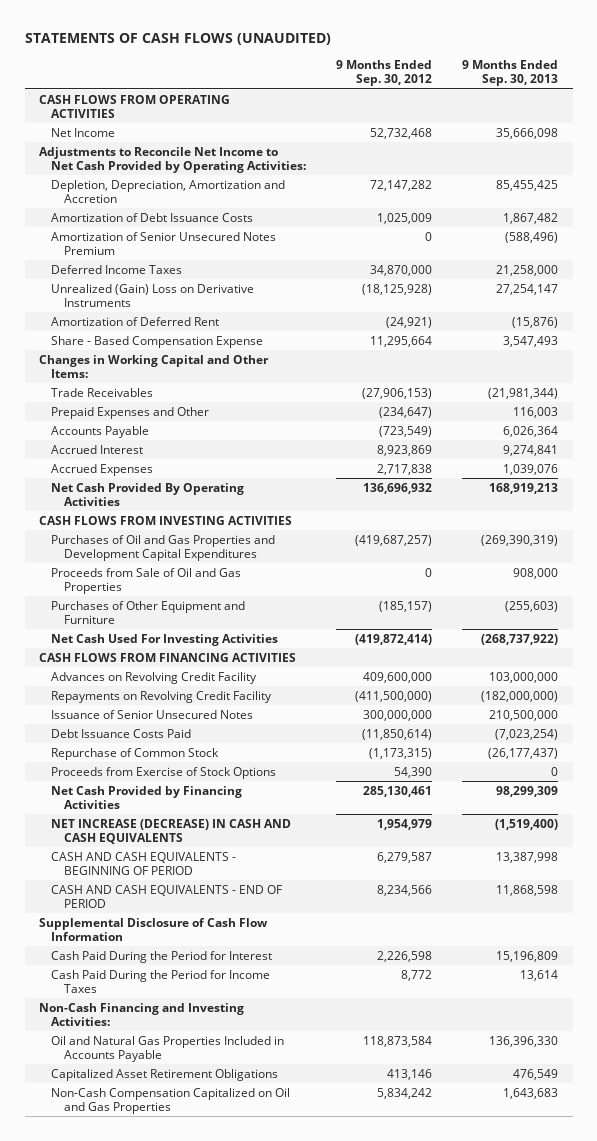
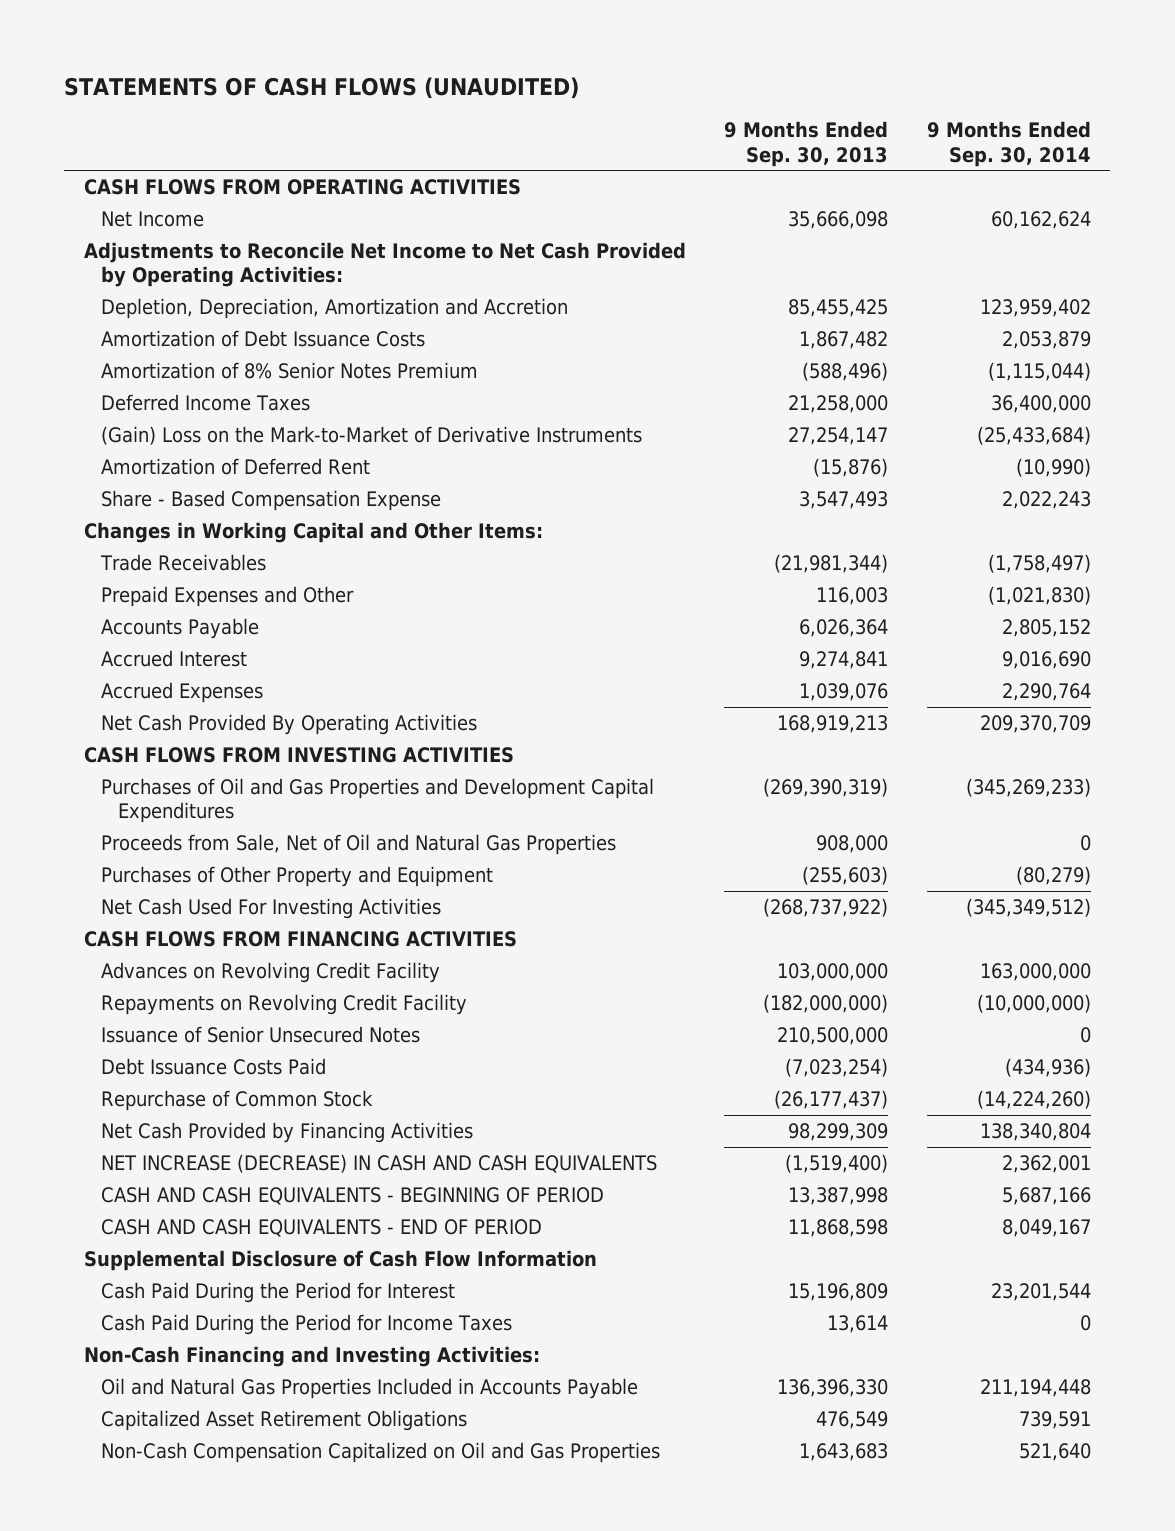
[336,60,433,87] 9 Months Ended Sep. 30, 2012 -> none
none -> [926,121,1091,167] 9 Months Ended Sep. 30, 2014
[51,231,277,255] Amortization of Senior Unsecured Notes Premium -> [100,362,478,380] Amortization of 8% Senior Notes Premium
[51,283,255,307] Unrealized (Gain) Loss on Derivative Instruments -> [100,426,642,446] (Gain) Loss on the Mark-to-Market of Derivative Instruments
[51,567,242,594] Proceeds from Sale of Oil and Gas Properties -> [100,834,616,856] Proceeds from Sale, Net of Oil and Natural Gas Properties
[51,600,246,624] Purchases of Other Equipment and Furniture -> [100,866,493,888] Purchases of Other Property and Equipment
[51,766,277,779] Proceeds from Exercise of Stock Options -> none

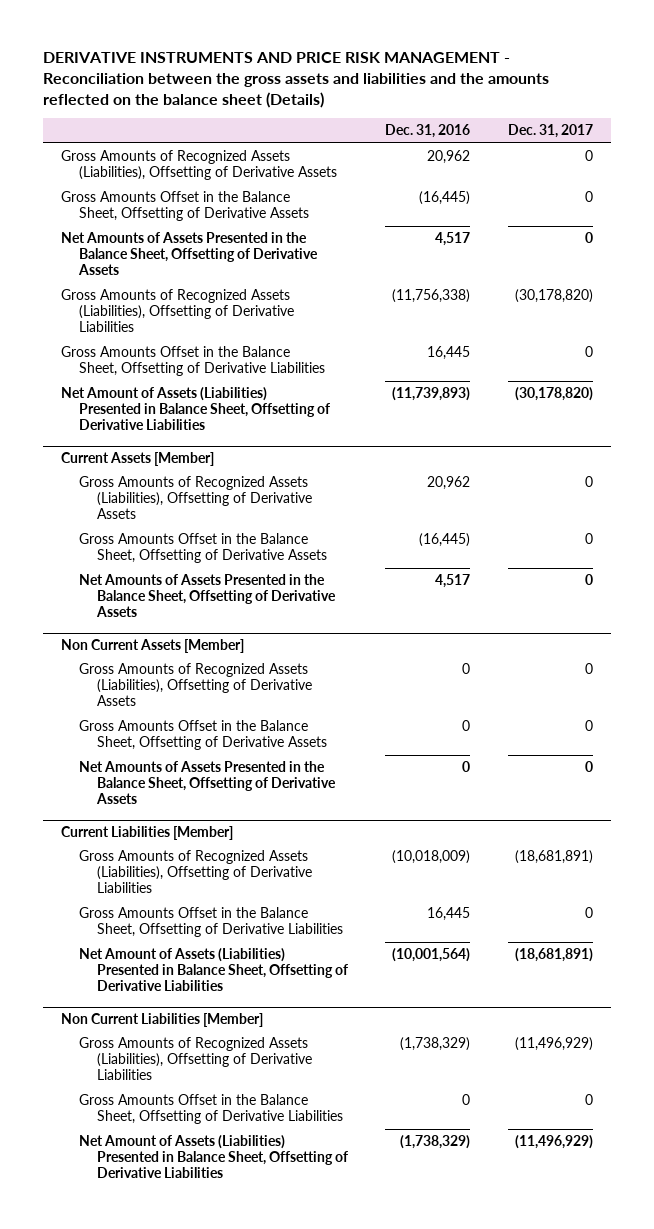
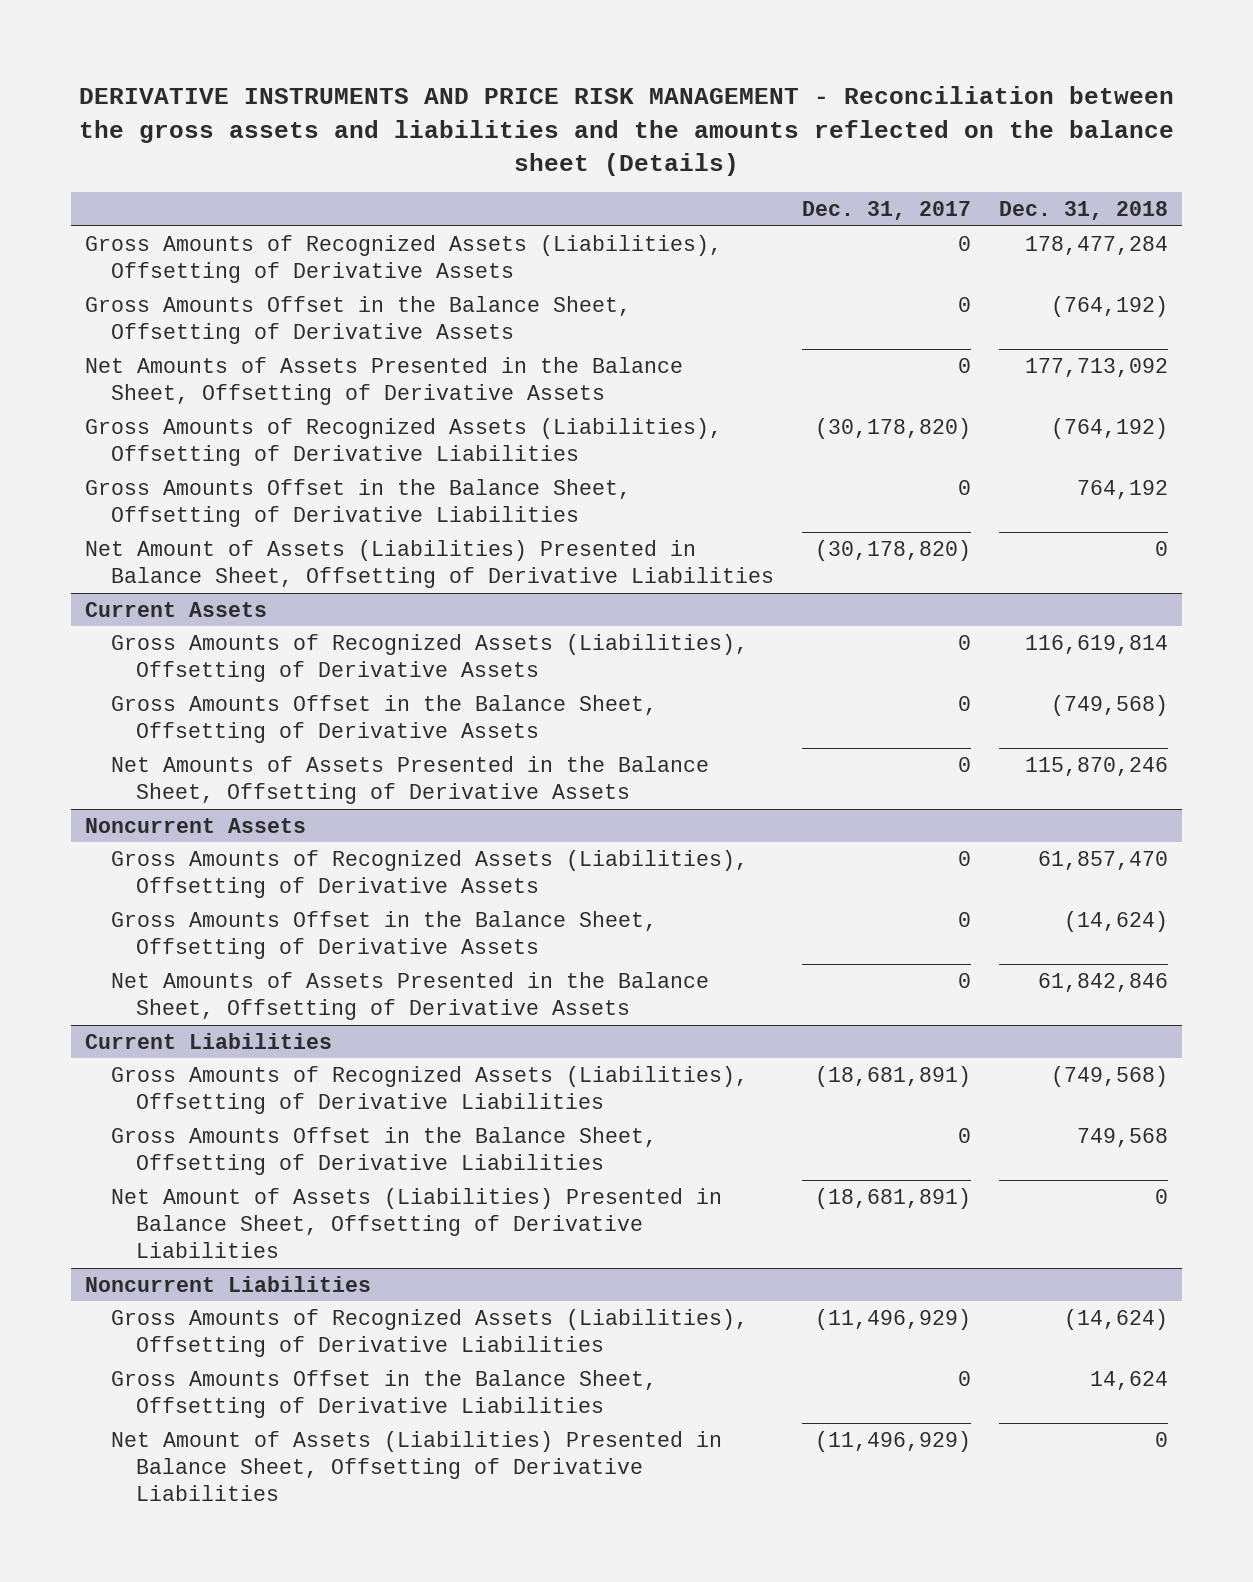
[385,124,471,139] Dec. 31, 2016 -> none
none -> [999,201,1169,221] Dec. 31, 2018
[61,452,215,467] Current Assets [Member] -> [84,601,267,617] Current Assets
[61,639,245,654] Non Current Assets [Member] -> [84,817,306,833] Noncurrent Assets
[61,826,234,841] Current Liabilities [Member] -> [84,1032,332,1049] Current Liabilities
[61,1013,264,1028] Non Current Liabilities [Member] -> [84,1275,371,1292] Noncurrent Liabilities

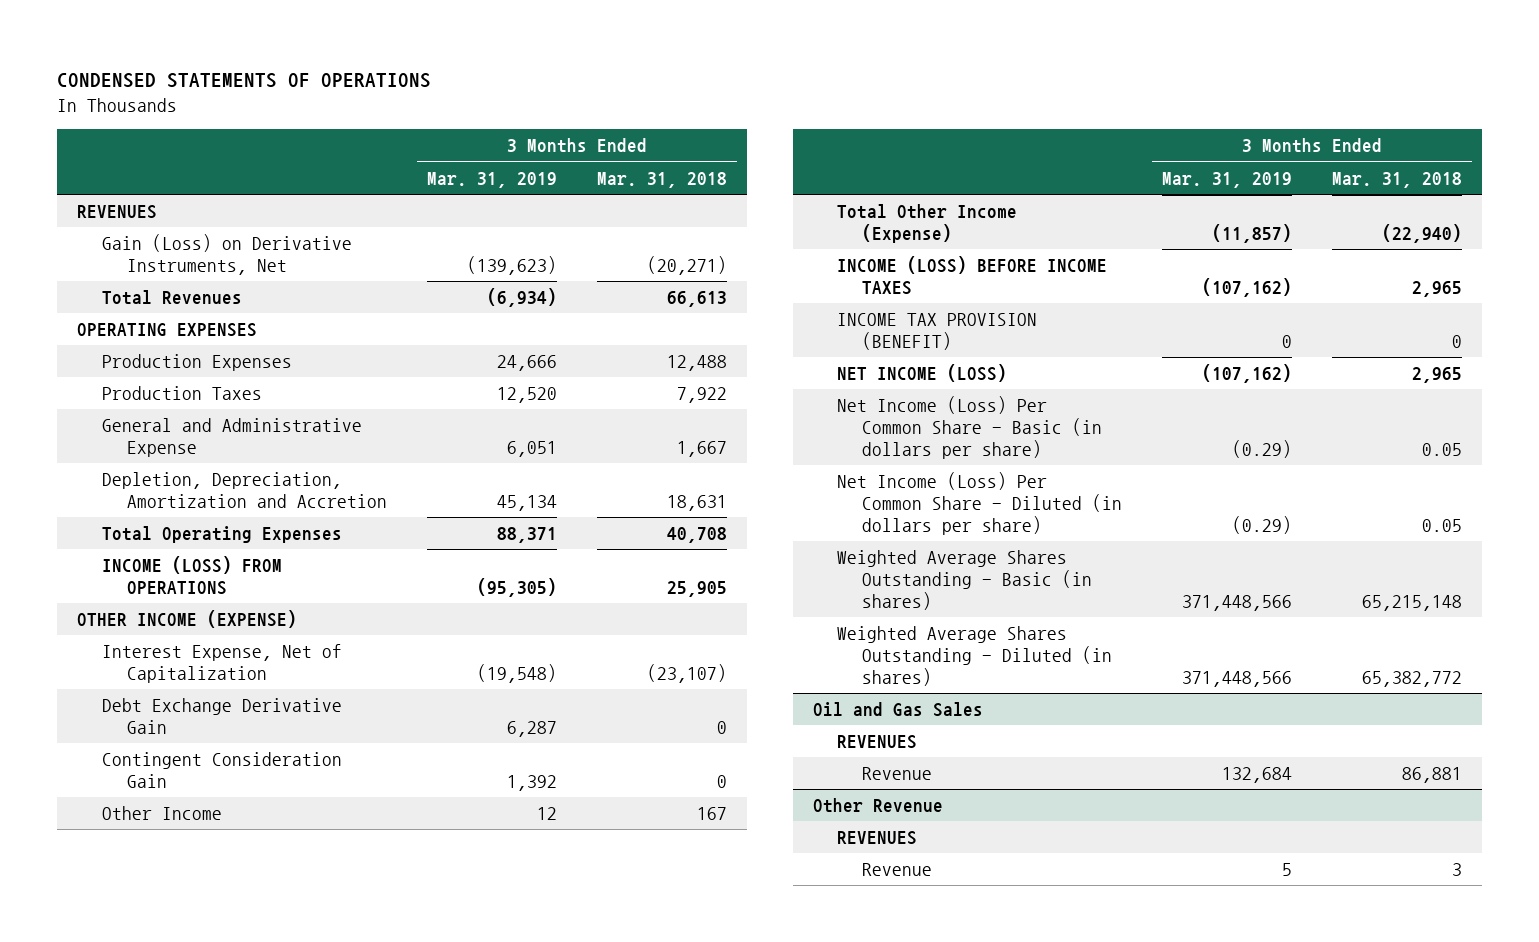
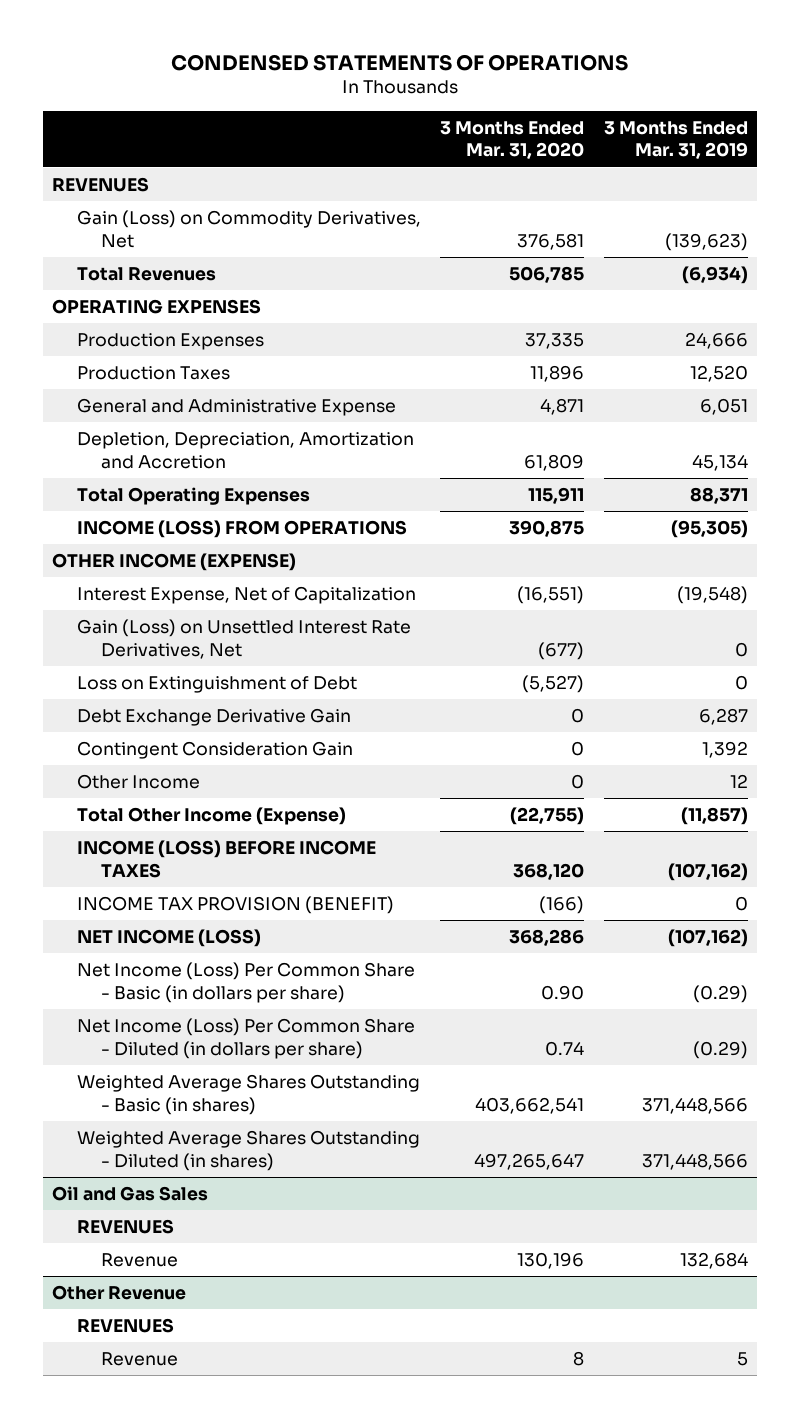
[596,171,727,188] Mar. 31, 2018 -> none
none -> [440,120,585,160] 3 Months Ended Mar. 31, 2020
[101,234,352,276] Gain (Loss) on Derivative Instruments, Net -> [76,209,421,248] Gain (Loss) on Commodity Derivatives, Net
none -> [76,618,411,659] Gain (Loss) on Unsettled Interest Rate Derivatives, Net
none -> [76,675,357,693] Loss on Extinguishment of Debt

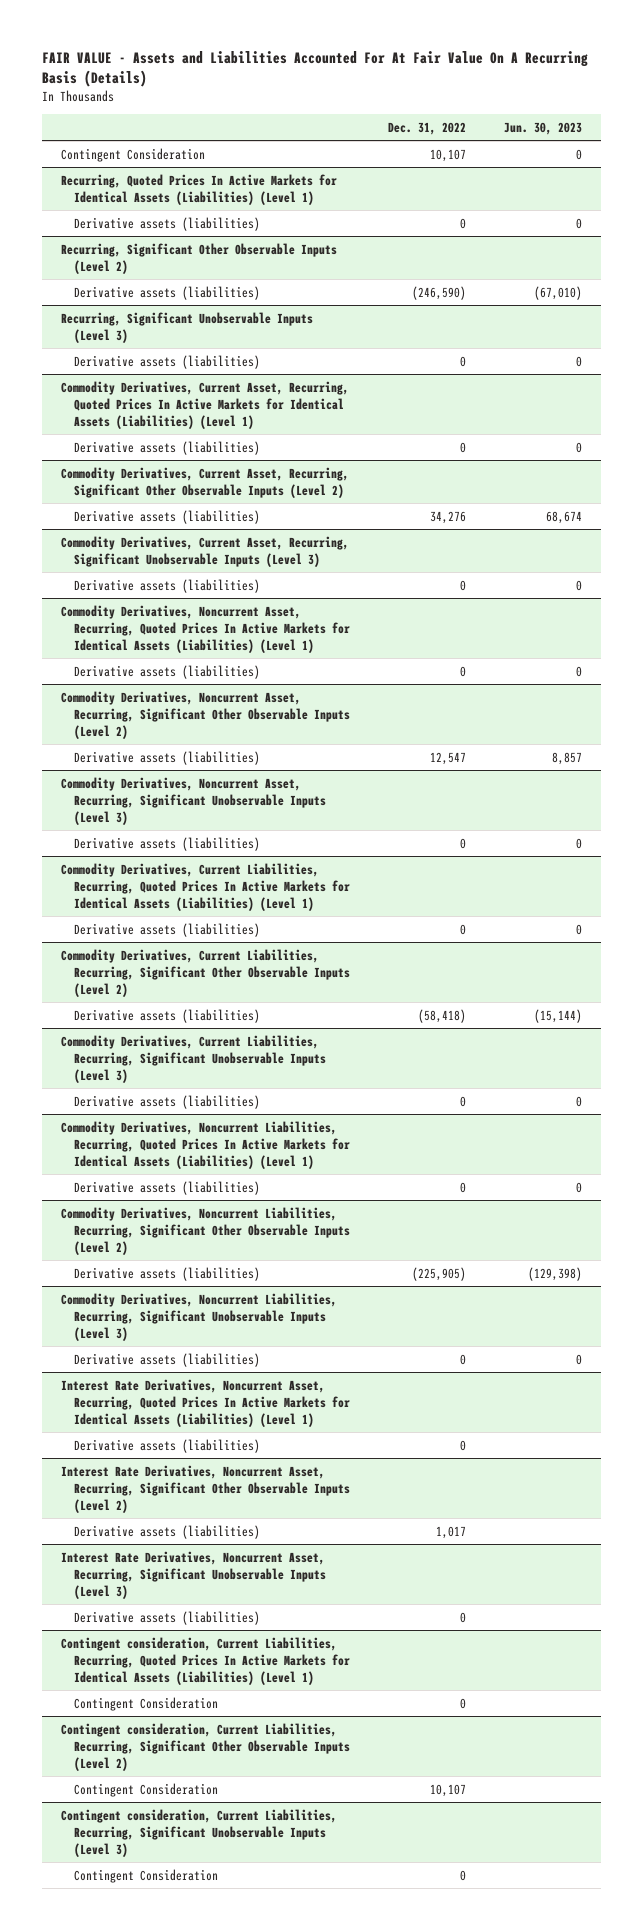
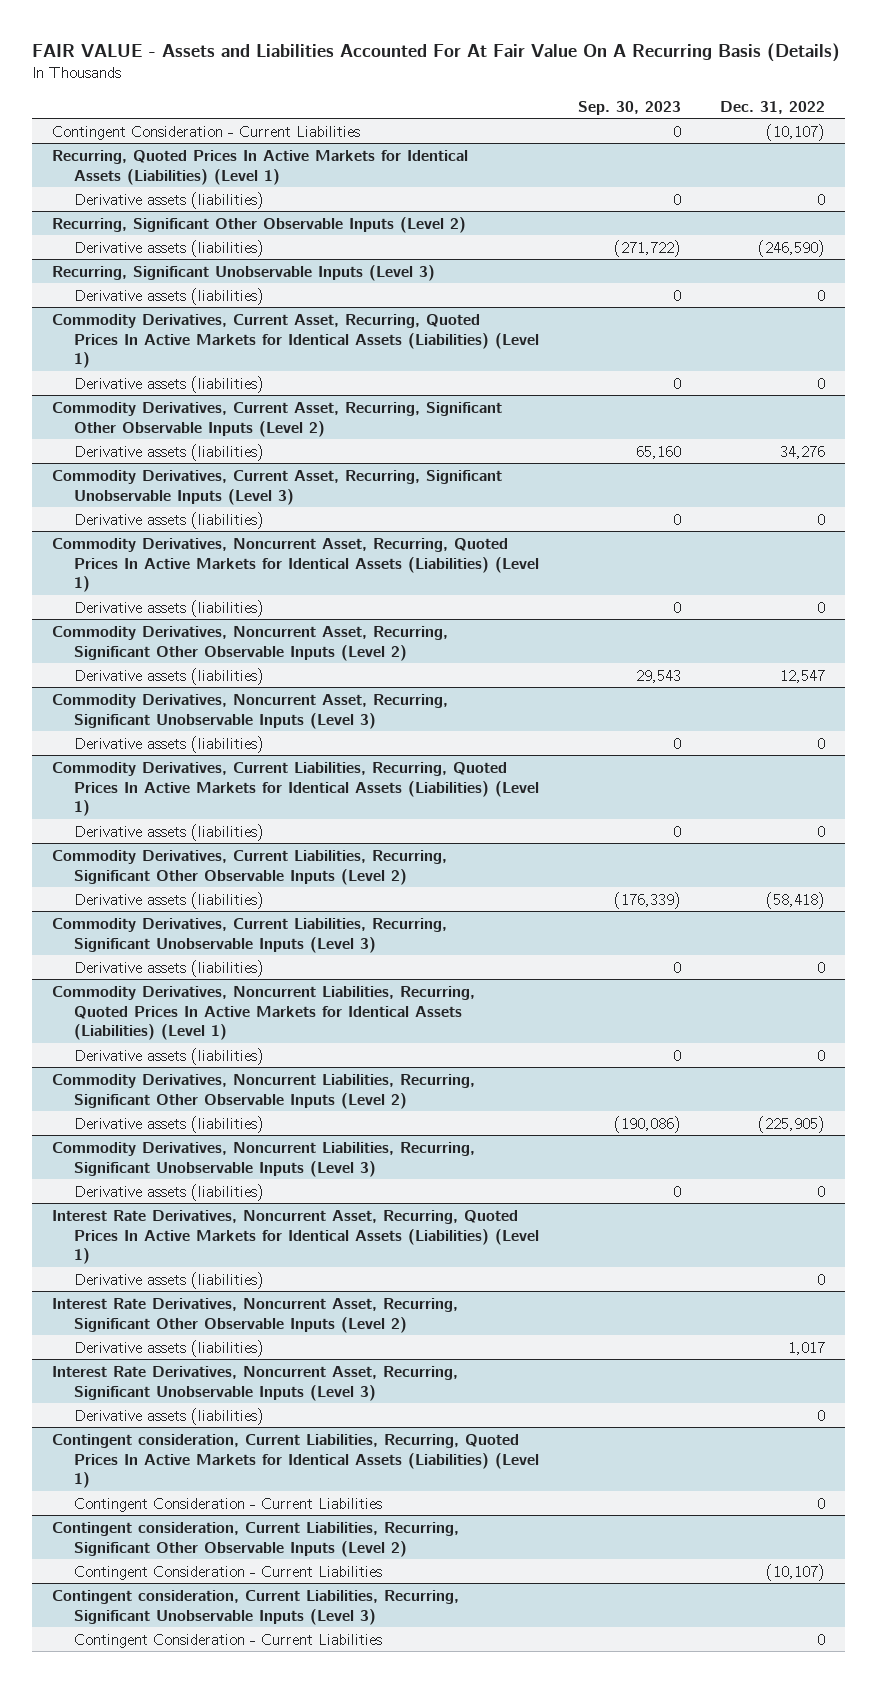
[503,121,582,135] Jun. 30, 2023 -> none
none -> [578,100,682,115] Sep. 30, 2023
[61,147,206,162] Contingent Consideration -> [51,125,360,140] Contingent Consideration - Current Liabilities
[429,148,466,162] 10,107 -> [766,123,826,141] (10,107)
[73,1696,218,1711] Contingent Consideration -> [73,1497,382,1512] Contingent Consideration - Current Liabilities
[73,1782,218,1797] Contingent Consideration -> [73,1565,382,1580] Contingent Consideration - Current Liabilities
[429,1783,466,1797] 10,107 -> [766,1563,826,1581] (10,107)
[73,1868,218,1883] Contingent Consideration -> [73,1633,382,1648] Contingent Consideration - Current Liabilities

